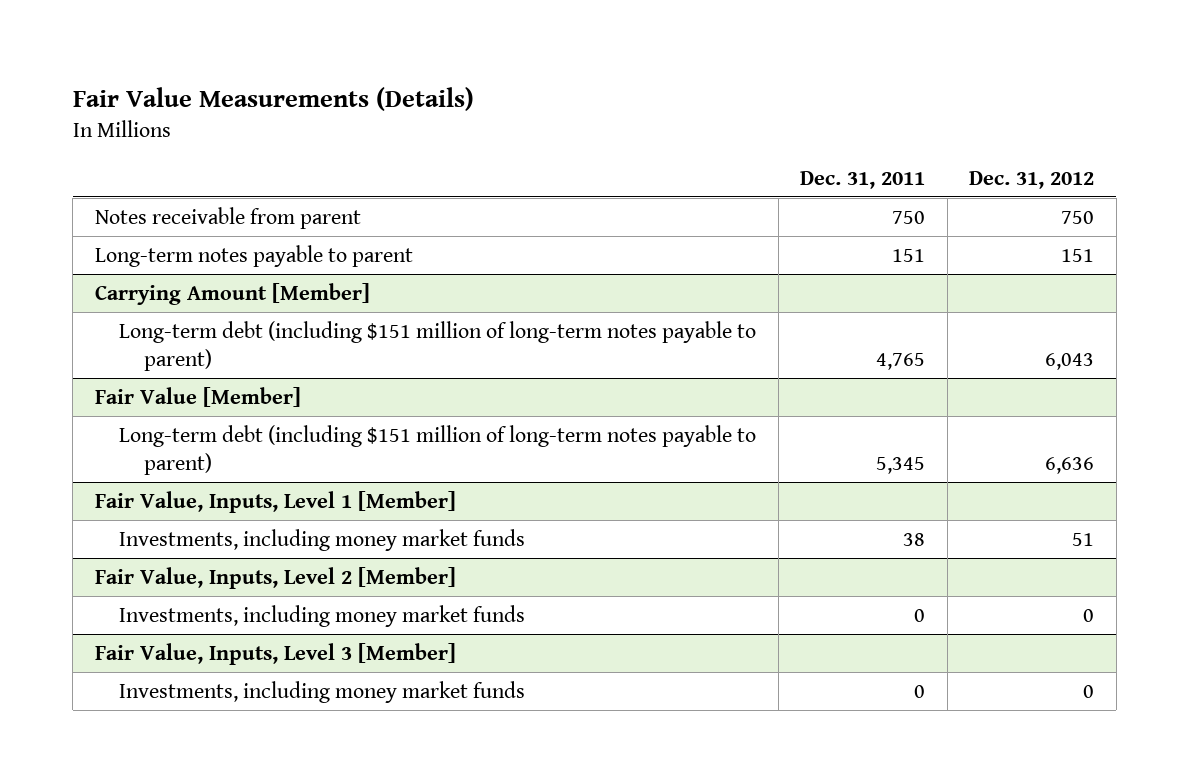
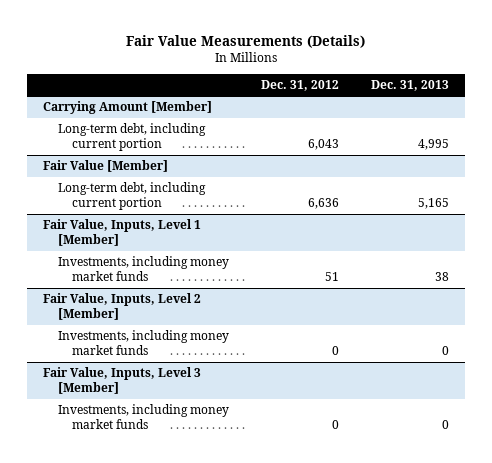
[800,170,926,189] Dec. 31, 2011 -> none
none -> [370,79,449,91] Dec. 31, 2013
[94,206,361,229] Notes receivable from parent -> none
[94,244,413,267] Long-term notes payable to parent -> none
[119,320,757,371] Long-term debt (including $151 million of long-term notes payable to parent) -> [57,123,206,152] Long-term debt, including current portion
[119,424,757,475] Long-term debt (including $151 million of long-term notes payable to parent) -> [57,182,206,211] Long-term debt, including current portion

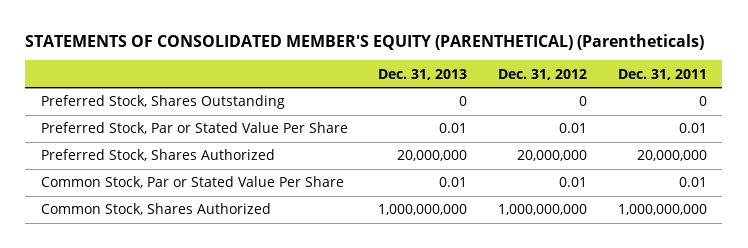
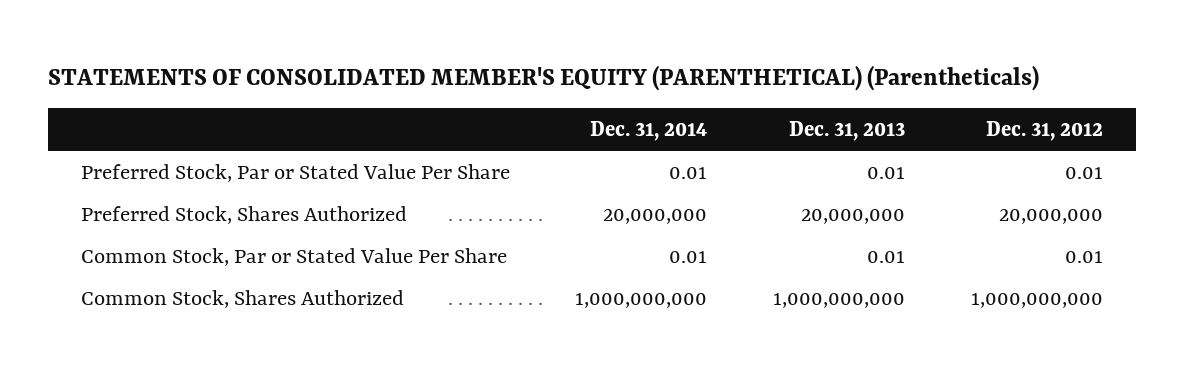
[617,68,707,80] Dec. 31, 2011 -> none
none -> [590,120,708,141] Dec. 31, 2014
[40,95,285,110] Preferred Stock, Shares Outstanding -> none

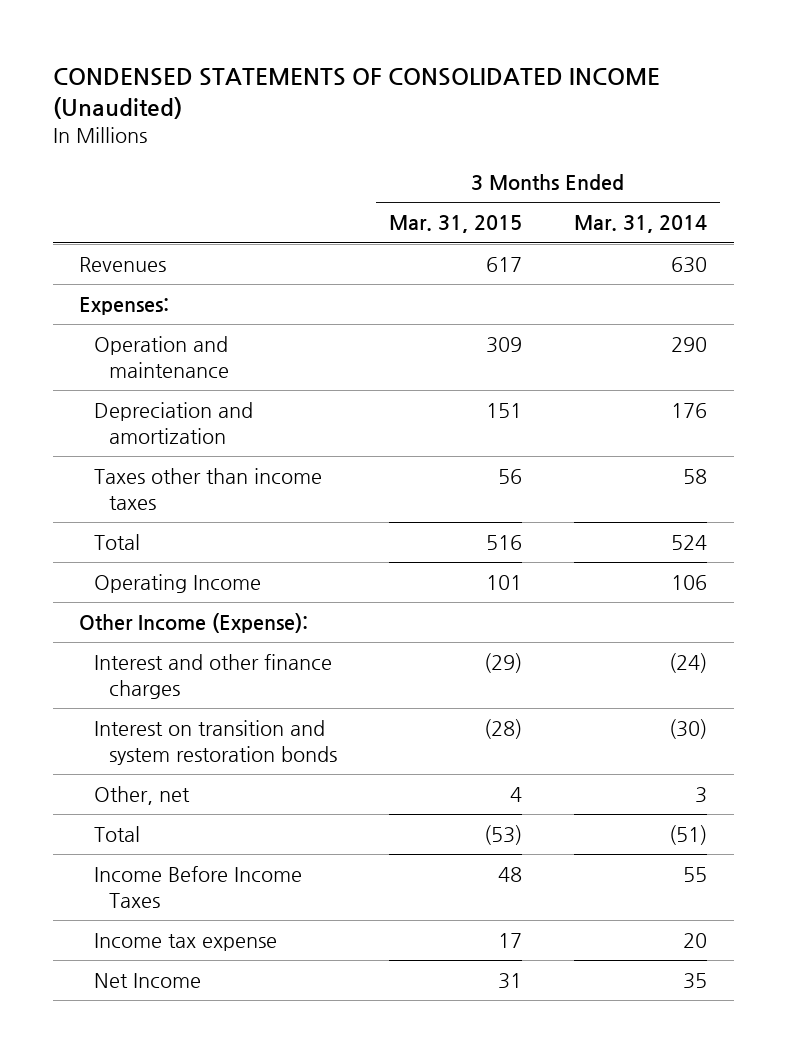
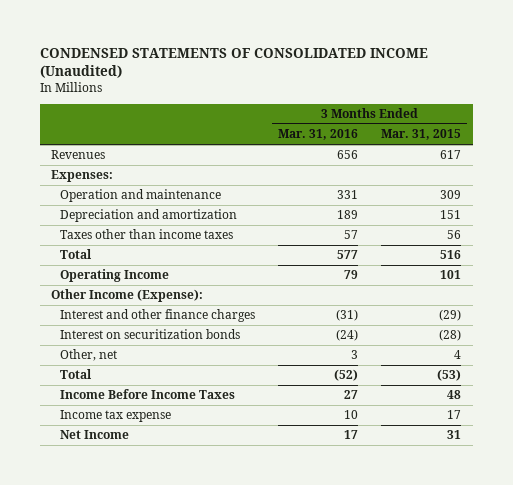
[574,215,708,234] Mar. 31, 2014 -> none
none -> [278,129,359,141] Mar. 31, 2016
[94,720,338,765] Interest on transition and system restoration bonds -> [60,329,241,340] Interest on securitization bonds

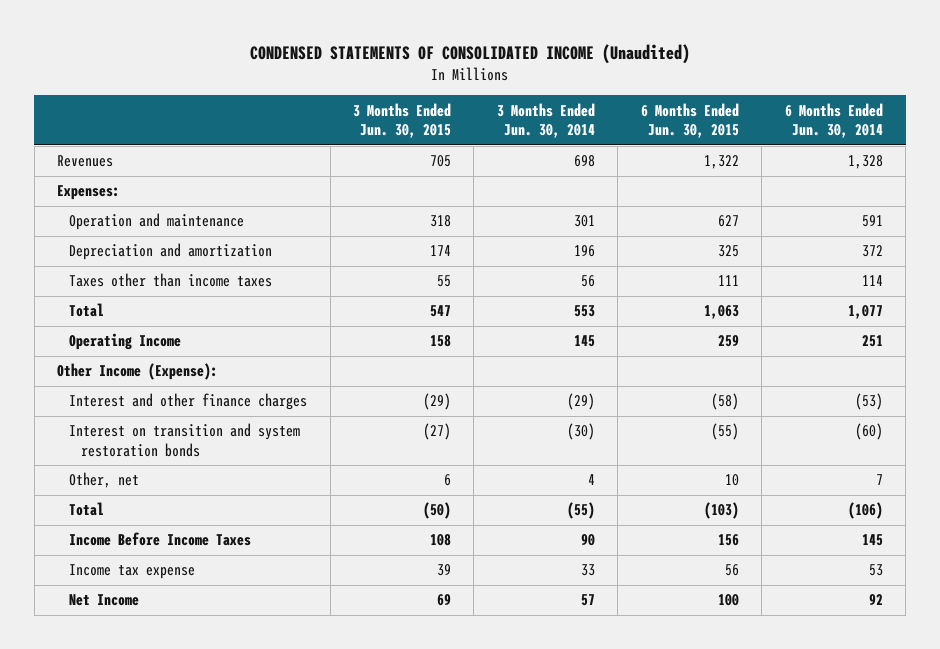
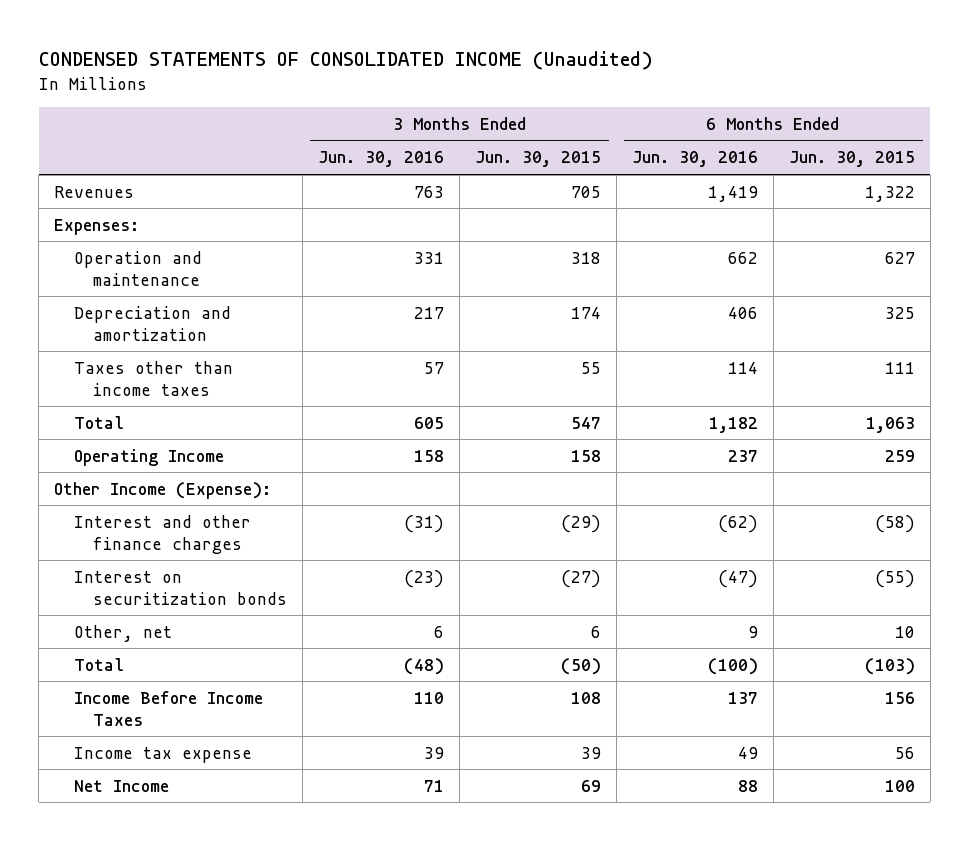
[496,102,595,139] 3 Months Ended Jun. 30, 2014 -> none
[784,102,883,139] 6 Months Ended Jun. 30, 2014 -> none
none -> [318,151,445,168] Jun. 30, 2016
none -> [631,151,758,168] Jun. 30, 2016
[69,423,301,457] Interest on transition and system restoration bonds -> [73,570,288,605] Interest on securitization bonds

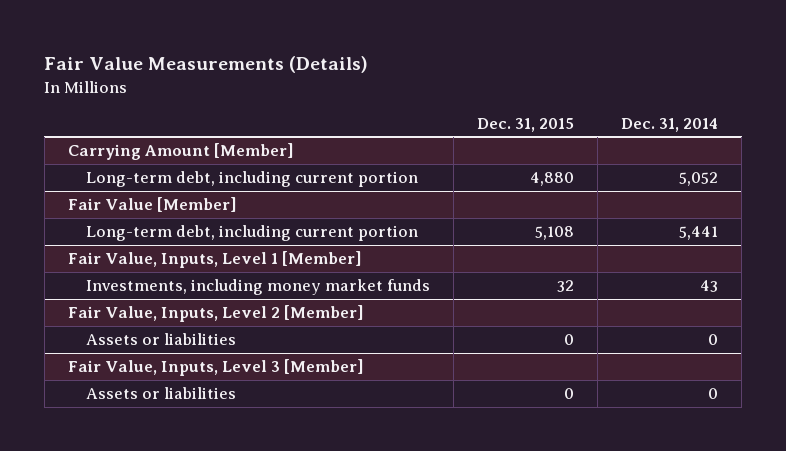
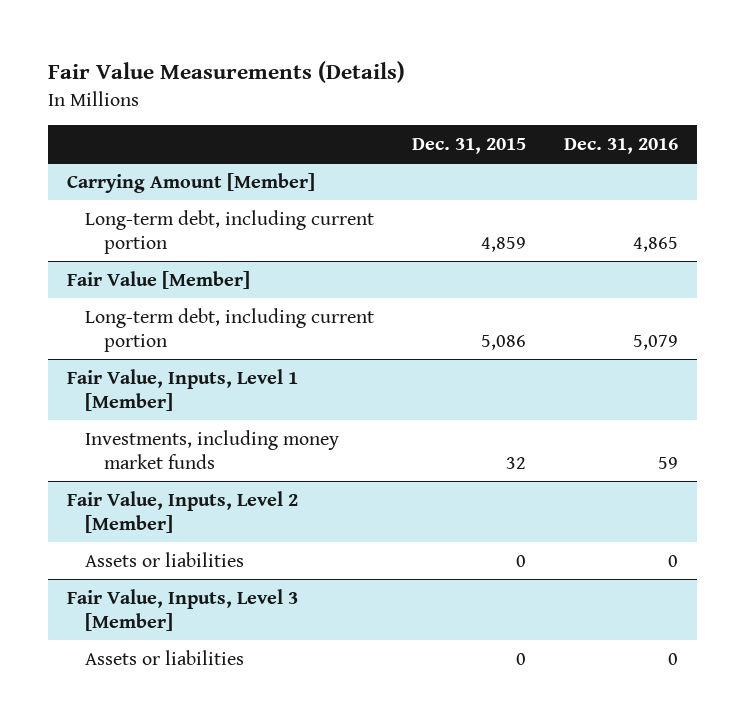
[621,117,719,132] Dec. 31, 2014 -> none
none -> [564,137,679,154] Dec. 31, 2016
[530,172,575,187] 4,880 -> [481,237,527,253] 4,859
[535,226,575,241] 5,108 -> [481,335,527,351] 5,086

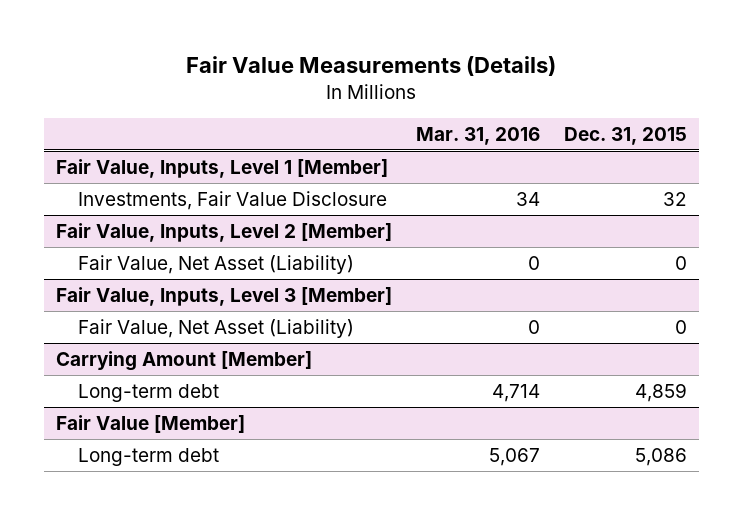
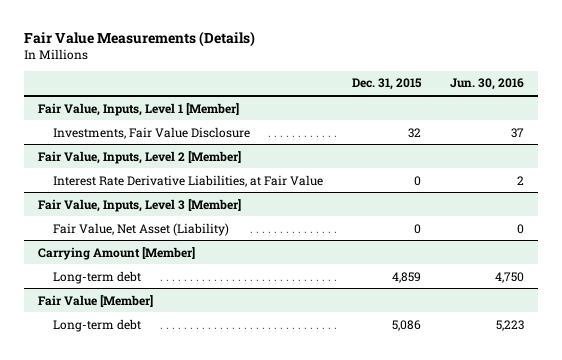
[415,127,540,146] Mar. 31, 2016 -> none
none -> [449,78,524,91] Jun. 30, 2016
[78,254,355,274] Fair Value, Net Asset (Liability) -> none
none -> [52,174,323,187] Interest Rate Derivative Liabilities, at Fair Value

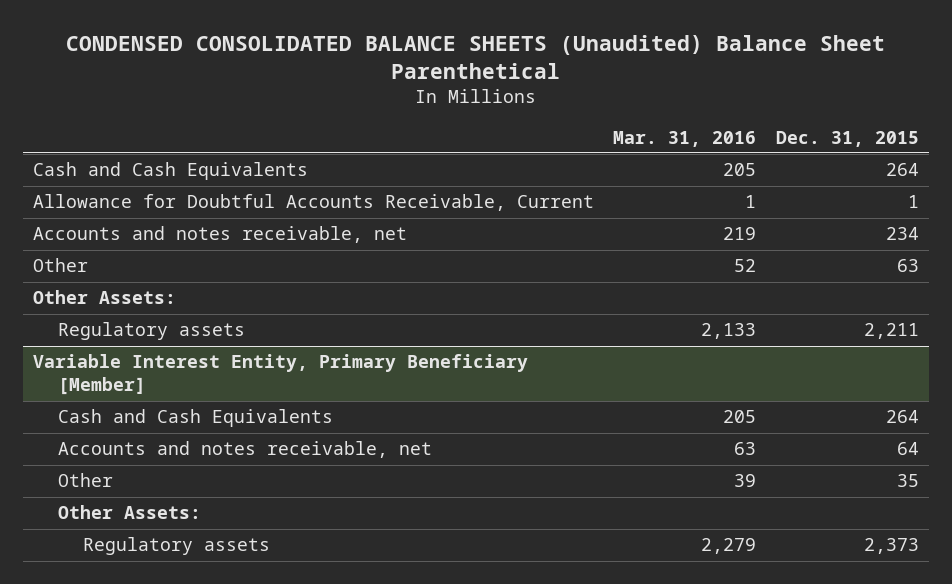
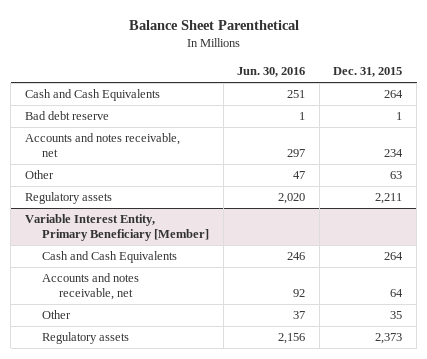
[65,34,885,79] CONDENSED CONSOLIDATED BALANCE SHEETS (Unaudited) Balance Sheet Parenthetical -> [128,20,299,31] Balance Sheet Parenthetical
[613,130,757,147] Mar. 31, 2016 -> none
none -> [237,67,306,78] Jun. 30, 2016
[32,194,594,212] Allowance for Doubtful Accounts Receivable, Current -> [24,111,109,121] Bad debt reserve
[32,290,176,305] Other Assets: -> none
[57,505,201,520] Other Assets: -> none

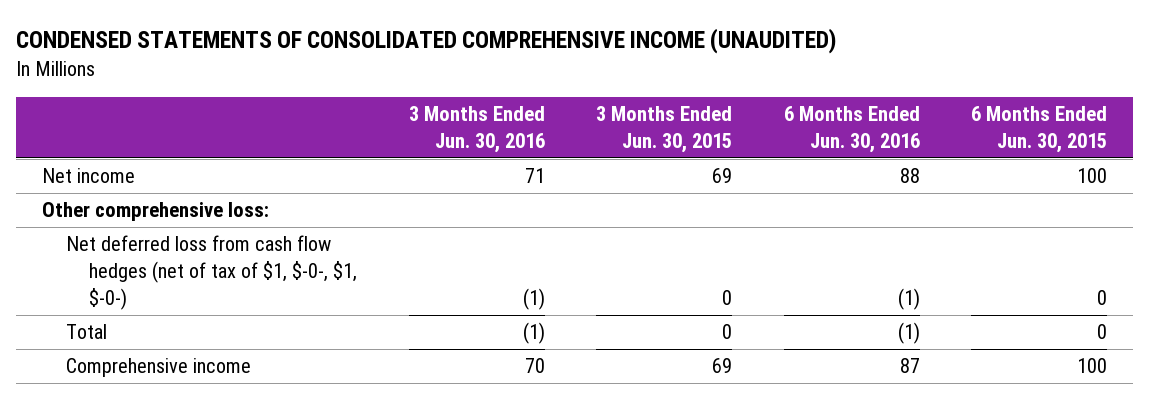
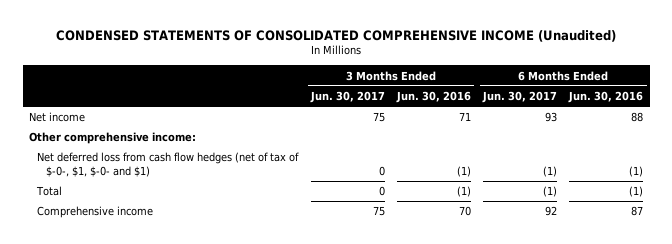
[16,28,837,55] CONDENSED STATEMENTS OF CONSOLIDATED COMPREHENSIVE INCOME (UNAUDITED) -> [56,29,617,42] CONDENSED STATEMENTS OF CONSOLIDATED COMPREHENSIVE INCOME (Unaudited)
[596,106,733,153] 3 Months Ended Jun. 30, 2015 -> none
[970,106,1107,153] 6 Months Ended Jun. 30, 2015 -> none
none -> [309,90,385,103] Jun. 30, 2017
none -> [482,90,558,103] Jun. 30, 2017
[42,202,270,222] Other comprehensive loss: -> [28,132,196,145] Other comprehensive income:
[65,235,358,310] Net deferred loss from cash flow hedges (net of tax of $1, $-0-, $1, $-0-) -> [37,152,300,178] Net deferred loss from cash flow hedges (net of tax of $-0-, $1, $-0- and $1)

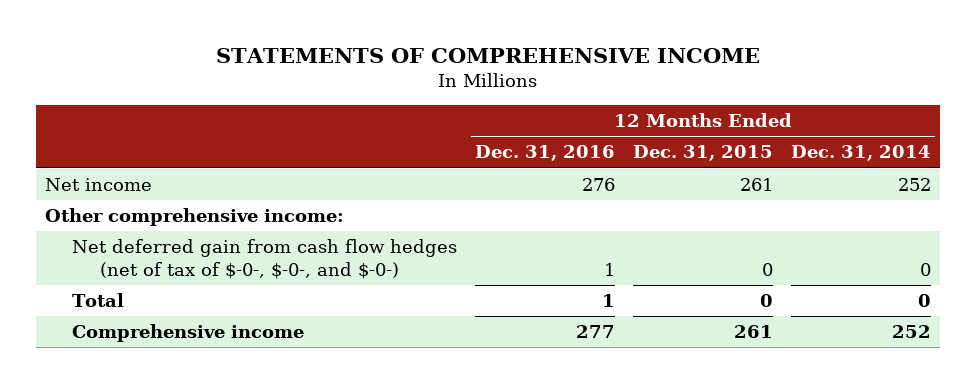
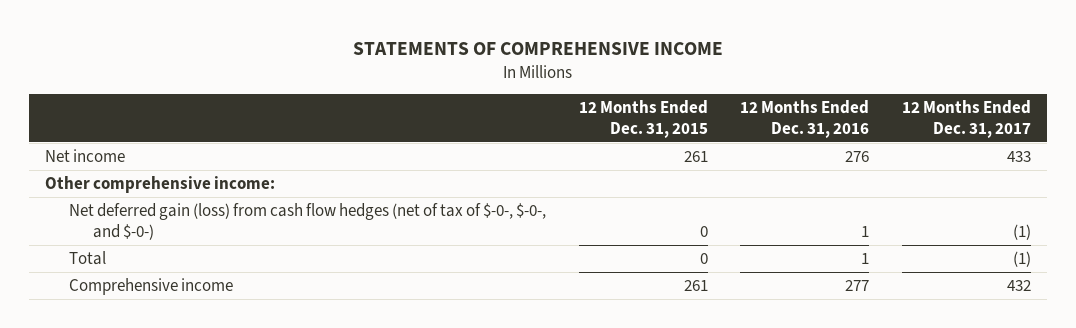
[790,145,931,162] Dec. 31, 2014 -> none
none -> [901,100,1031,139] 12 Months Ended Dec. 31, 2017
[72,239,458,279] Net deferred gain from cash flow hedges (net of tax of $-0-, $-0-, and $-0-) -> [69,202,547,240] Net deferred gain (loss) from cash flow hedges (net of tax of $-0-, $-0-, and $-0-)

